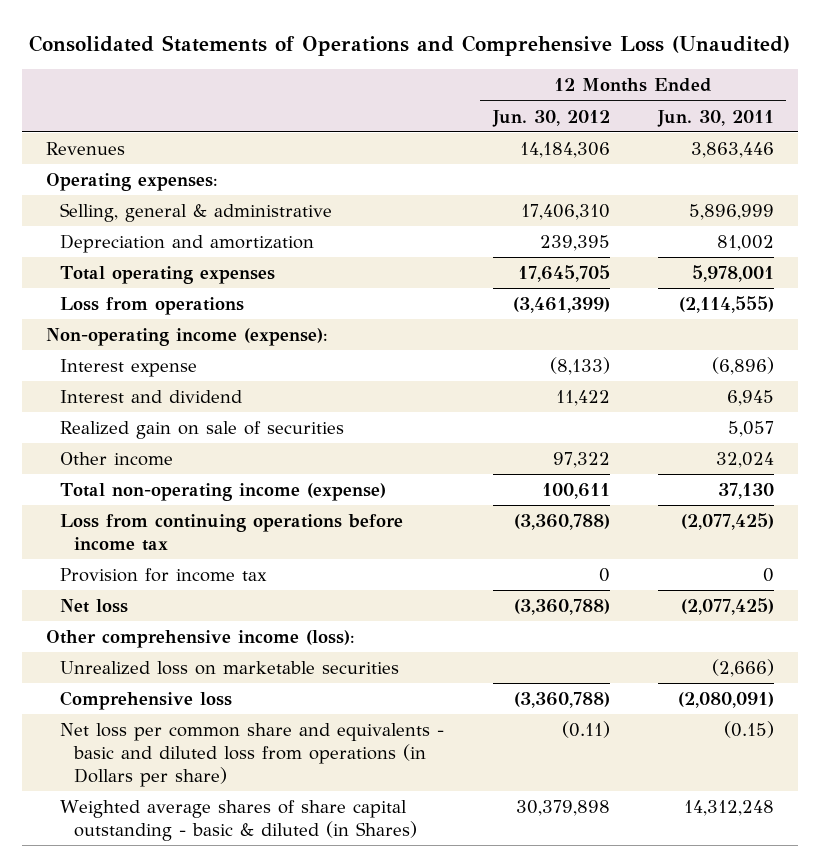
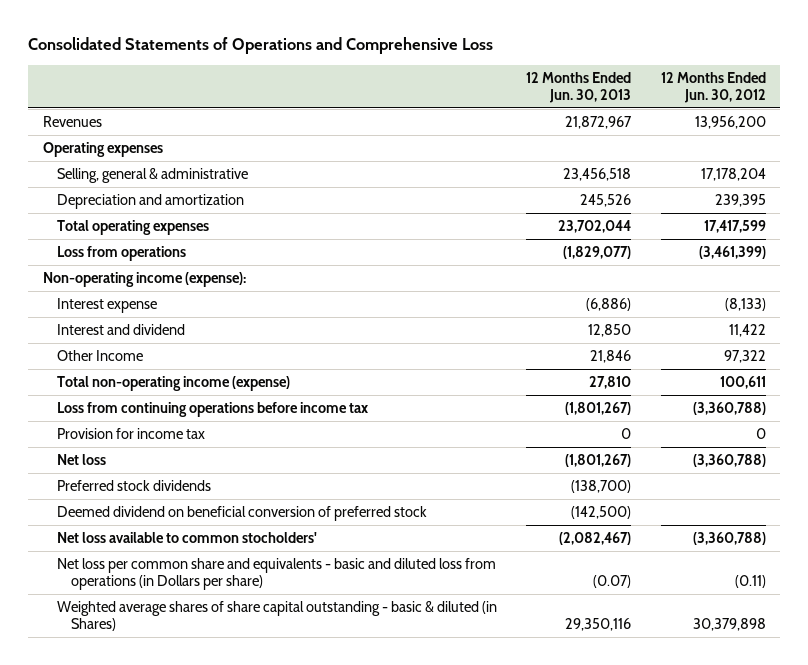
[29,34,791,56] Consolidated Statements of Operations and Comprehensive Loss (Unaudited) -> [28,37,494,55] Consolidated Statements of Operations and Comprehensive Loss
[657,109,775,127] Jun. 30, 2011 -> none
none -> [526,71,632,103] 12 Months Ended Jun. 30, 2013
[519,141,610,158] 14,184,306 -> [694,115,766,129] 13,956,200
[46,172,219,191] Operating expenses: -> [42,141,163,157] Operating expenses
[520,203,610,220] 17,406,310 -> [700,167,766,181] 17,178,204
[517,264,610,282] 17,645,705 -> [703,219,766,233] 17,417,599
[60,420,345,439] Realized gain on sale of securities -> none
[60,451,174,466] Other income -> [56,349,143,361] Other Income
[46,629,356,648] Other comprehensive income (loss): -> none
[60,660,400,675] Unrealized loss on marketable securities -> none
none -> [56,479,211,491] Preferred stock dividends
none -> [56,505,427,521] Deemed dividend on beneficial conversion of preferred stock
[60,690,233,710] Comprehensive loss -> [56,531,317,543] Net loss available to common stocholders'

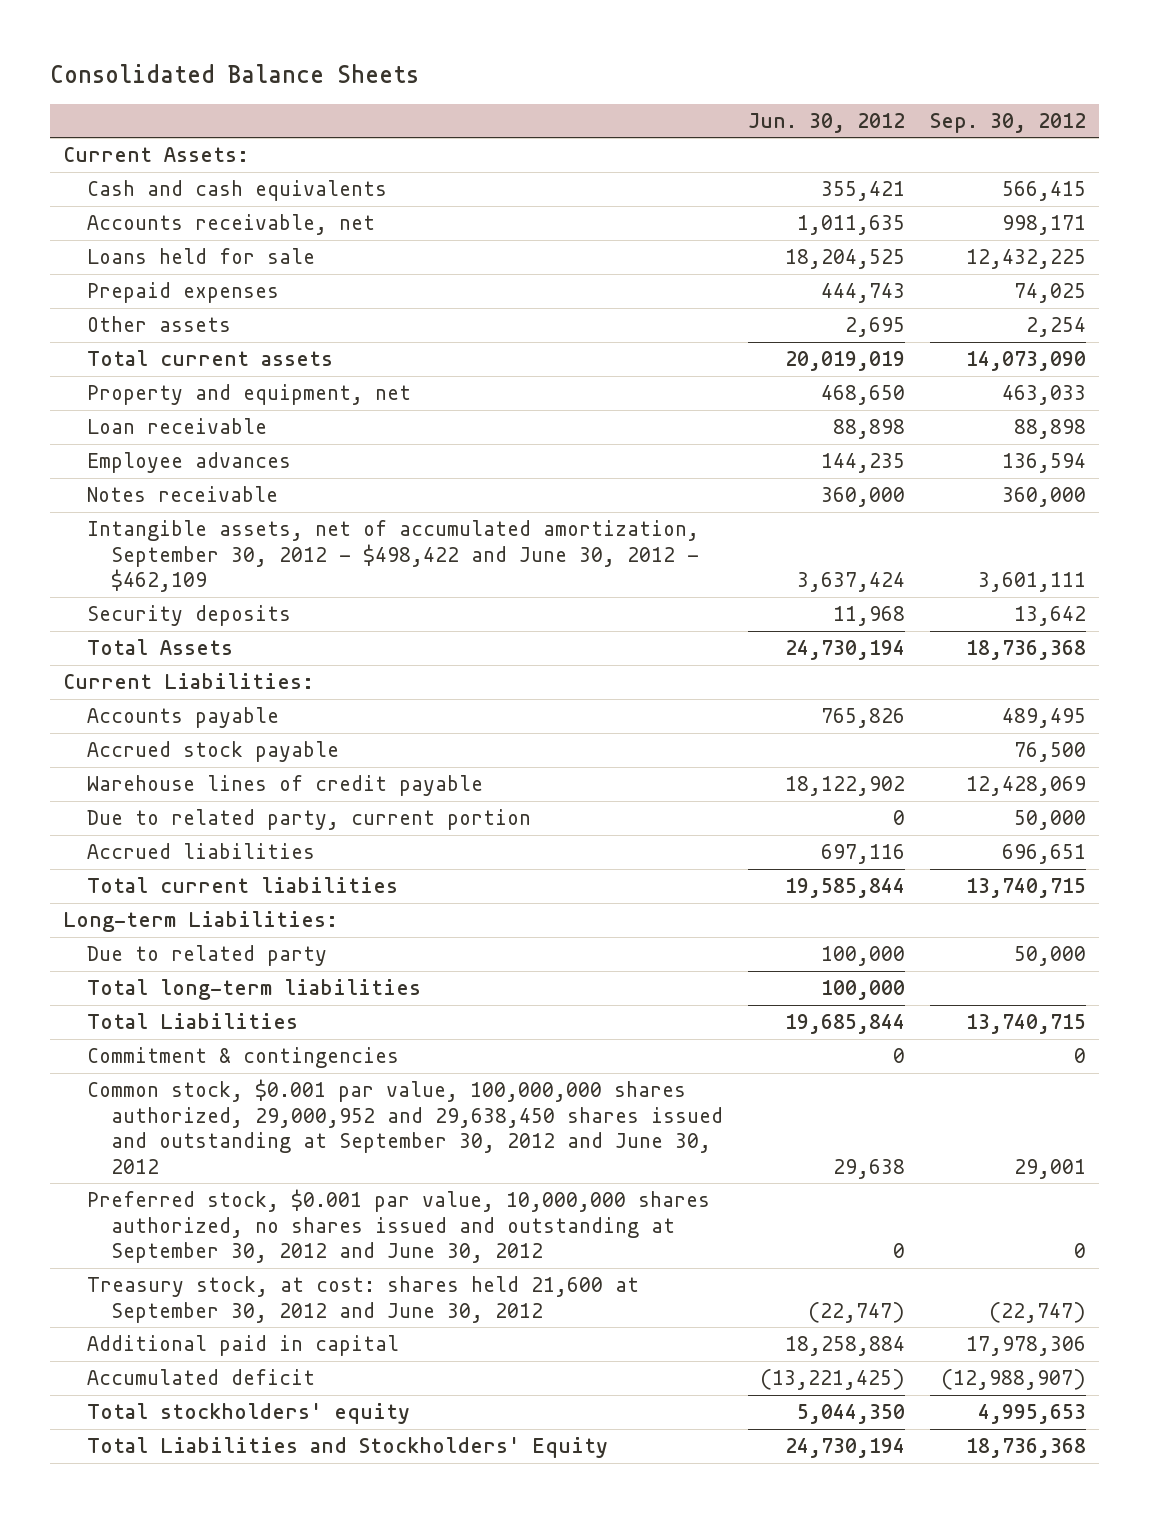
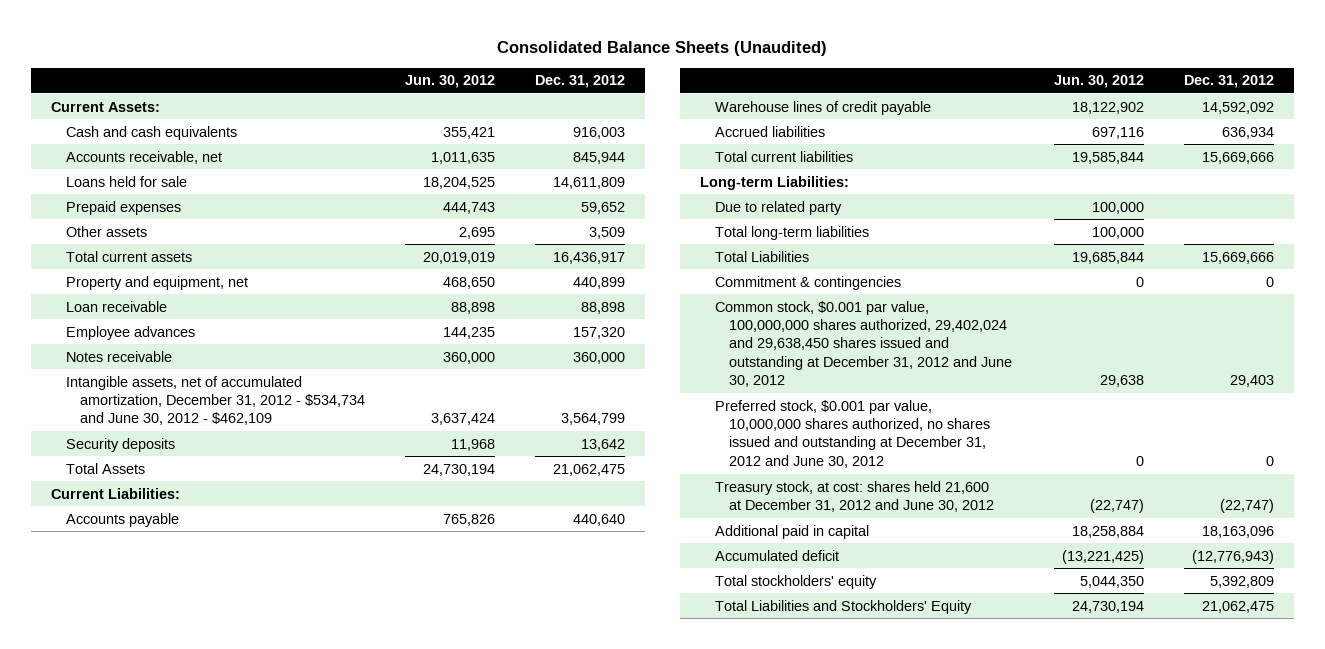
[50,63,420,83] Consolidated Balance Sheets -> [497,41,828,57] Consolidated Balance Sheets (Unaudited)
[930,112,1087,133] Sep. 30, 2012 -> none
none -> [534,75,625,89] Dec. 31, 2012
[86,520,699,593] Intangible assets, net of accumulated amortization, September 30, 2012 - $498,422 and June 30, 2012 - $462,109 -> [65,375,366,426] Intangible assets, net of accumulated amortization, December 31, 2012 - $534,734 and June 30, 2012 - $462,109
[86,741,339,763] Accrued stock payable -> none
[86,809,531,831] Due to related party, current portion -> none
[86,1079,723,1174] Common stock, $0.001 par value, 100,000,000 shares authorized, 29,000,952 and 29,638,450 shares issued and outstanding at September 30, 2012 and June 30, 2012 -> [714,300,1013,388] Common stock, $0.001 par value, 100,000,000 shares authorized, 29,402,024 and 29,638,450 shares issued and outstanding at December 31, 2012 and June 30, 2012
[86,1189,710,1264] Preferred stock, $0.001 par value, 10,000,000 shares authorized, no shares issued and outstanding at September 30, 2012 and June 30, 2012 -> [714,399,991,468] Preferred stock, $0.001 par value, 10,000,000 shares authorized, no shares issued and outstanding at December 31, 2012 and June 30, 2012
[86,1276,639,1323] Treasury stock, at cost: shares held 21,600 at September 30, 2012 and June 30, 2012 -> [714,480,995,513] Treasury stock, at cost: shares held 21,600 at December 31, 2012 and June 30, 2012

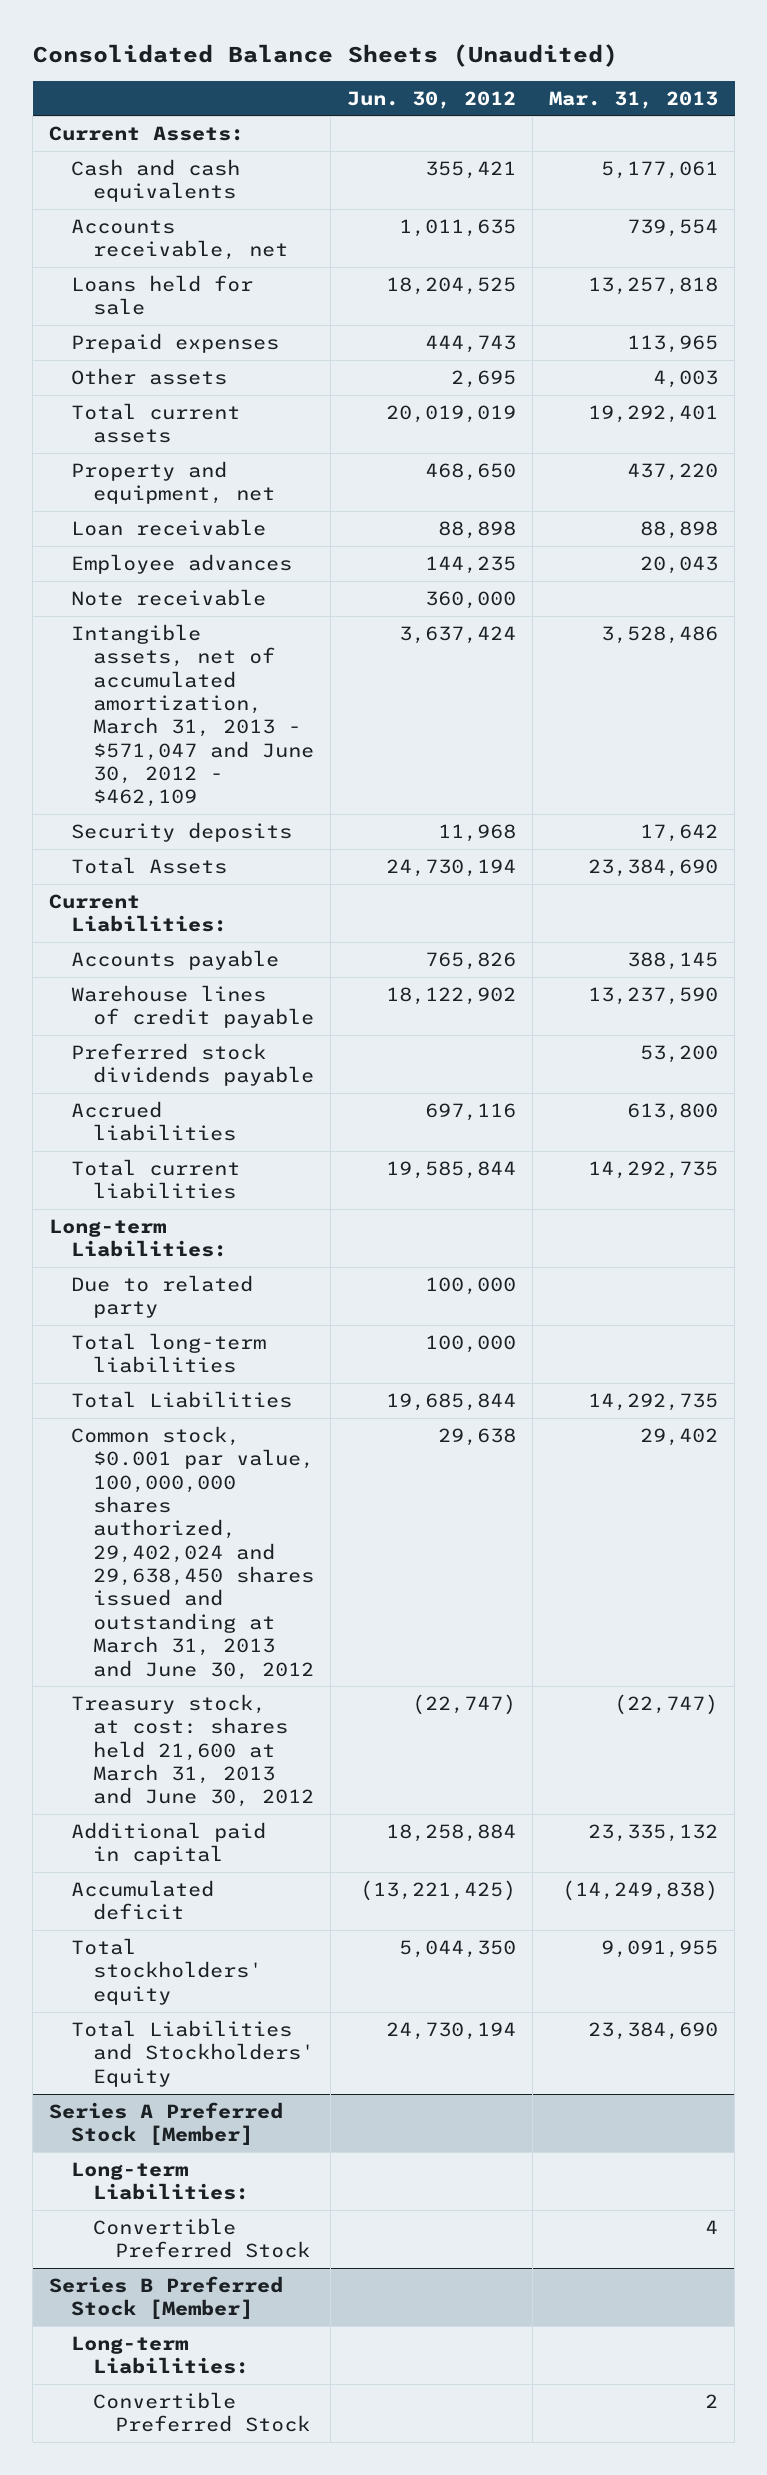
[534,75,625,89] Dec. 31, 2012 -> none
none -> [549,90,719,109] Mar. 31, 2013
[65,350,172,362] Notes receivable -> [71,588,267,606] Note receivable
[65,375,366,426] Intangible assets, net of accumulated amortization, December 31, 2012 - $534,734 and June 30, 2012 - $462,109 -> [71,623,314,808] Intangible assets, net of accumulated amortization, March 31, 2013 - $571,047 and June 30, 2012 - $462,109
none -> [71,1042,314,1087] Preferred stock dividends payable
[714,275,901,290] Commitment & contingencies -> none
[714,399,991,468] Preferred stock, $0.001 par value, 10,000,000 shares authorized, no shares issued and outstanding at December 31, 2012 and June 30, 2012 -> none
[714,300,1013,388] Common stock, $0.001 par value, 100,000,000 shares authorized, 29,402,024 and 29,638,450 shares issued and outstanding at December 31, 2012 and June 30, 2012 -> [71,1425,314,1680] Common stock, $0.001 par value, 100,000,000 shares authorized, 29,402,024 and 29,638,450 shares issued and outstanding at March 31, 2013 and June 30, 2012
[714,480,995,513] Treasury stock, at cost: shares held 21,600 at December 31, 2012 and June 30, 2012 -> [71,1693,314,1808] Treasury stock, at cost: shares held 21,600 at March 31, 2013 and June 30, 2012
none -> [49,2101,284,2146] Series A Preferred Stock [Member]
none -> [71,2161,249,2201] Long-term Liabilities:
none -> [92,2217,310,2259] Convertible Preferred Stock
none -> [49,2275,284,2320] Series B Preferred Stock [Member]
none -> [71,2335,249,2375] Long-term Liabilities:
none -> [92,2391,310,2433] Convertible Preferred Stock

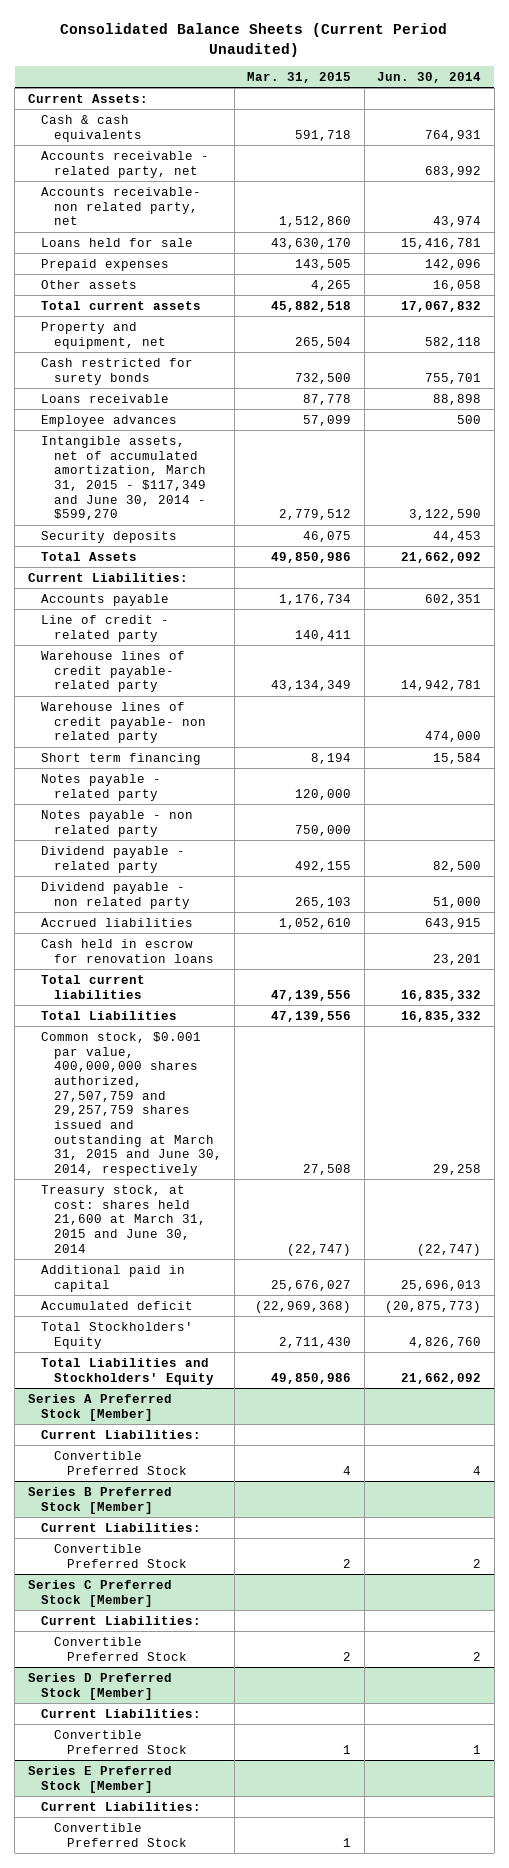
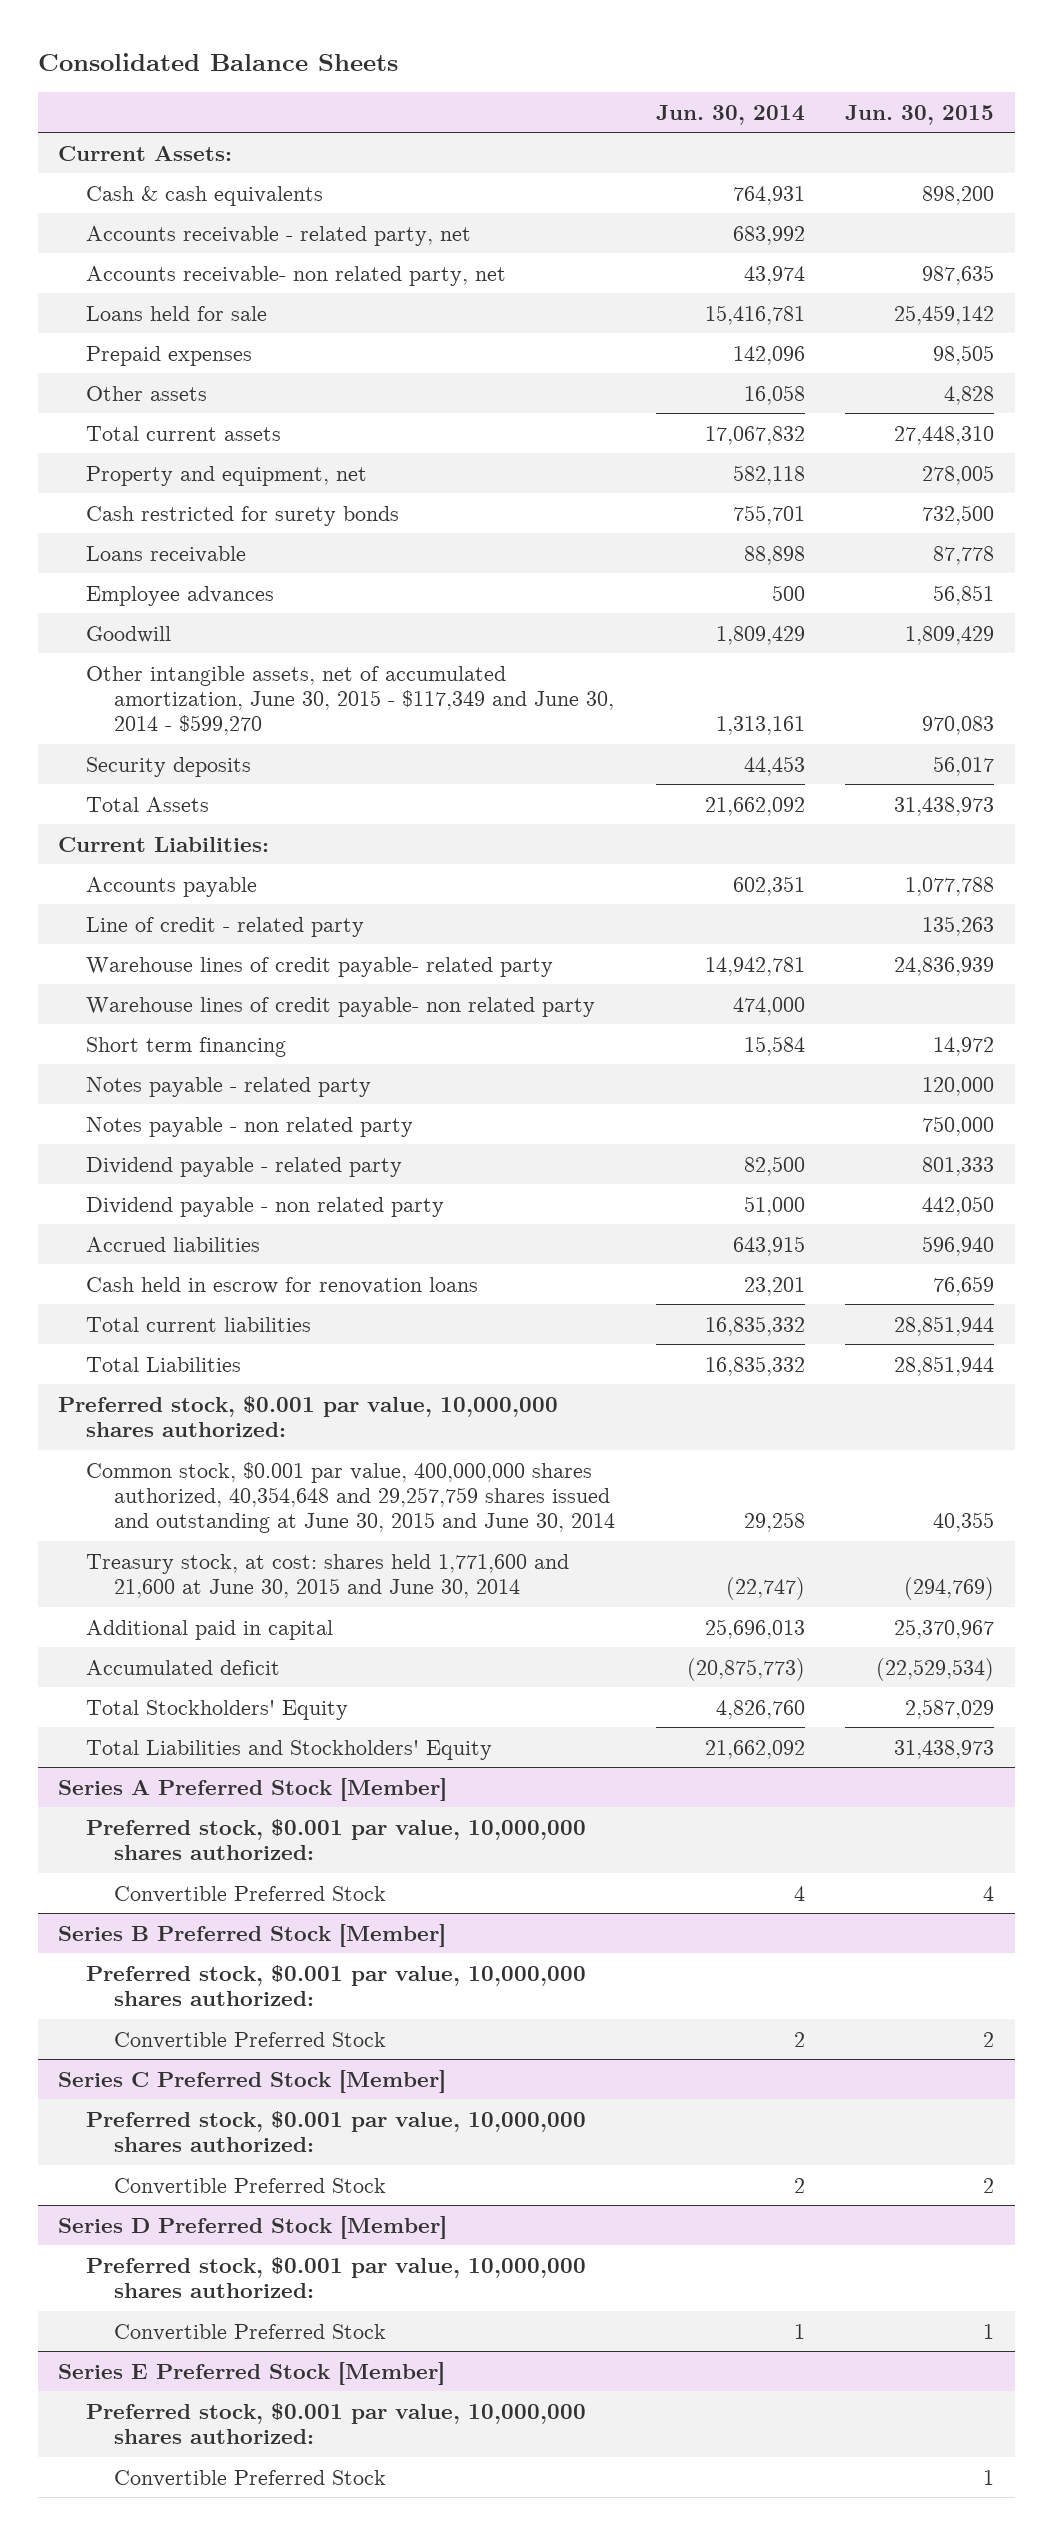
[60,23,448,57] Consolidated Balance Sheets (Current Period Unaudited) -> [37,52,398,71] Consolidated Balance Sheets
[247,71,352,83] Mar. 31, 2015 -> none
none -> [845,104,995,125] Jun. 30, 2015
none -> [86,625,172,643] Goodwill
[40,435,206,521] Intangible assets, net of accumulated amortization, March 31, 2015 - $117,349 and June 30, 2014 - $599,270 -> [86,665,615,735] Other intangible assets, net of accumulated amortization, June 30, 2015 - $117,349 and June 30, 2014 - $599,270
[409,509,482,521] 3,122,590 -> [715,715,805,735] 1,313,161
none -> [57,1395,558,1437] Preferred stock, $0.001 par value, 10,000,000 shares authorized:
[40,1031,222,1176] Common stock, $0.001 par value, 400,000,000 shares authorized, 27,507,759 and 29,257,759 shares issued and outstanding at March 31, 2015 and June 30, 2014, respectively -> [86,1461,616,1533] Common stock, $0.001 par value, 400,000,000 shares authorized, 40,354,648 and 29,257,759 shares issued and outstanding at June 30, 2015 and June 30, 2014
[40,1184,206,1253] Treasury stock, at cost: shares held 21,600 at March 31, 2015 and June 30, 2014 -> [86,1553,570,1598] Treasury stock, at cost: shares held 1,771,600 and 21,600 at June 30, 2015 and June 30, 2014
[40,1429,201,1439] Current Liabilities: -> none
none -> [86,1818,587,1860] Preferred stock, $0.001 par value, 10,000,000 shares authorized:
[40,1522,201,1532] Current Liabilities: -> none
none -> [86,1964,587,2006] Preferred stock, $0.001 par value, 10,000,000 shares authorized:
[40,1615,201,1625] Current Liabilities: -> none
none -> [86,2110,587,2152] Preferred stock, $0.001 par value, 10,000,000 shares authorized:
[40,1708,201,1718] Current Liabilities: -> none
none -> [86,2256,587,2298] Preferred stock, $0.001 par value, 10,000,000 shares authorized:
[40,1801,201,1811] Current Liabilities: -> none
none -> [86,2402,587,2444] Preferred stock, $0.001 par value, 10,000,000 shares authorized:

